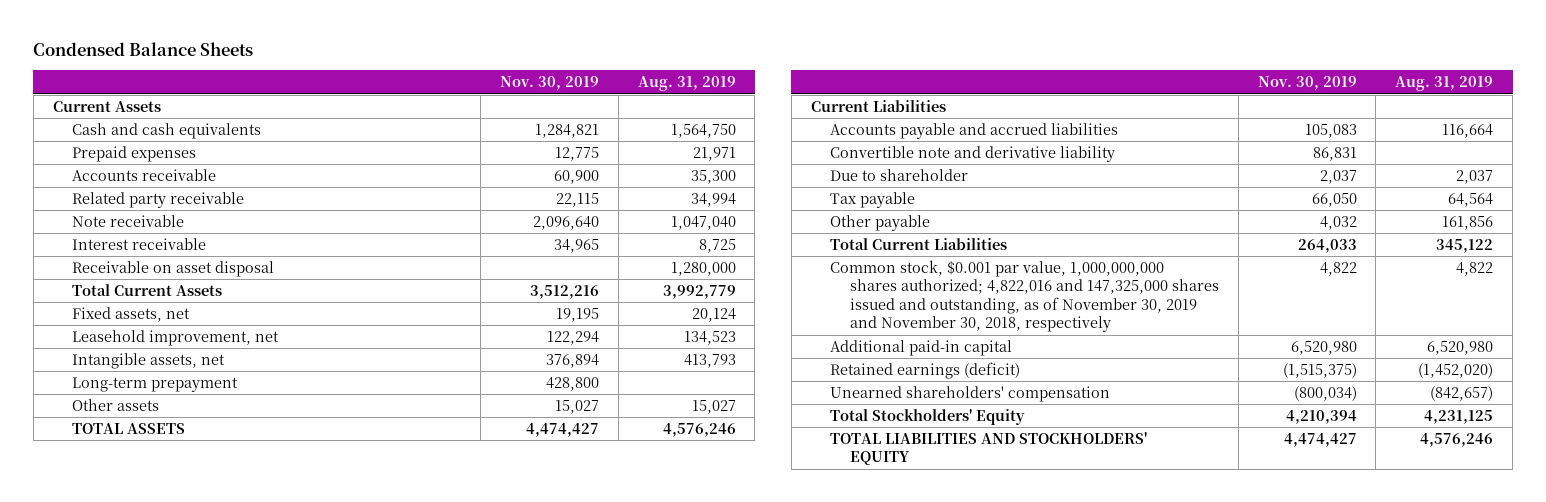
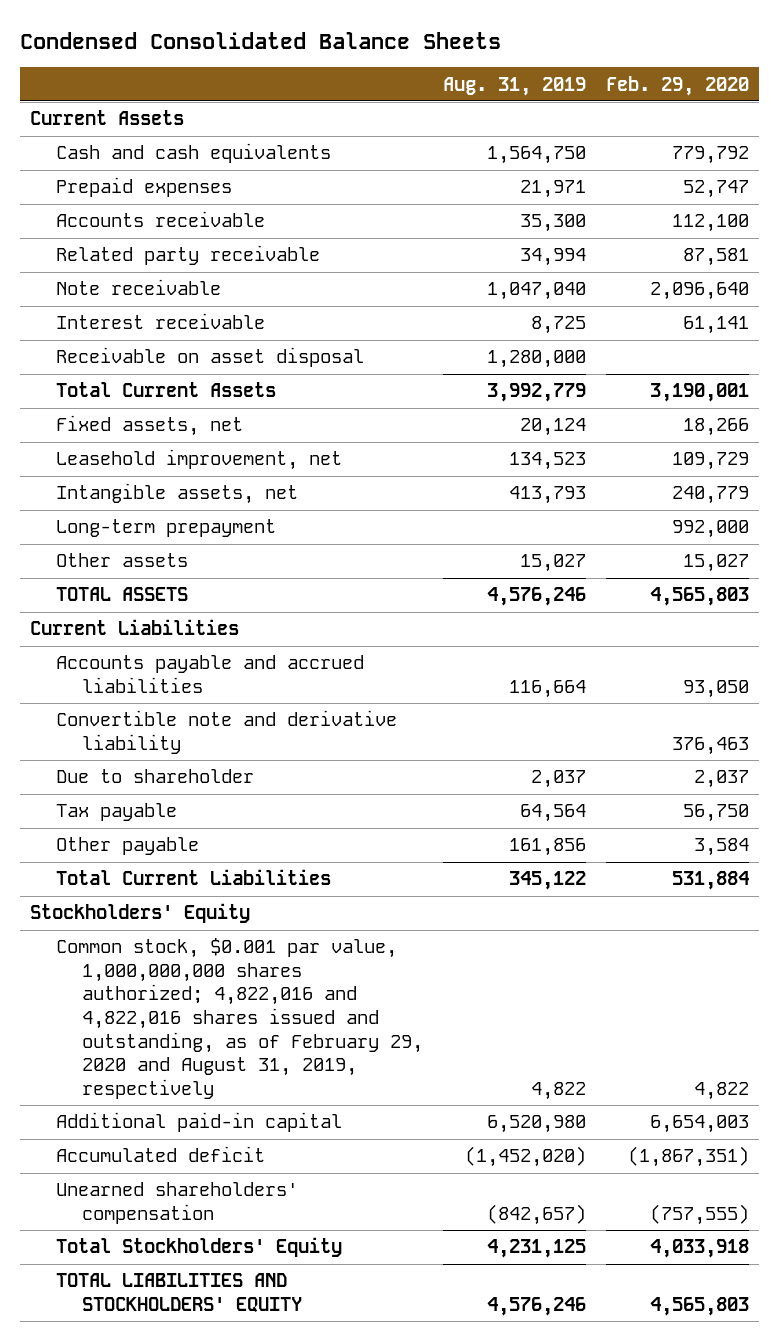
[33,41,254,56] Condensed Balance Sheets -> [19,31,501,49] Condensed Consolidated Balance Sheets
[499,76,599,91] Nov. 30, 2019 -> none
none -> [605,75,749,96] Feb. 29, 2020
none -> [29,903,250,924] Stockholders' Equity
[830,259,1219,333] Common stock, $0.001 par value, 1,000,000,000 shares authorized; 4,822,016 and 147,325,000 shares issued and outstanding, as of November 30, 2019 and November 30, 2018, respectively -> [56,938,424,1099] Common stock, $0.001 par value, 1,000,000,000 shares authorized; 4,822,016 and 4,822,016 shares issued and outstanding, as of February 29, 2020 and August 31, 2019, respectively
[830,361,1021,379] Retained earnings (deficit) -> [56,1146,266,1163] Accumulated deficit

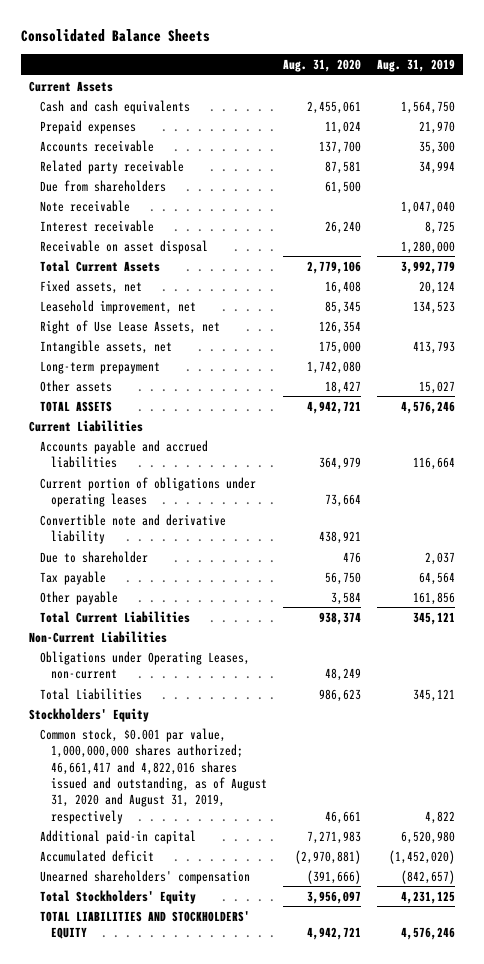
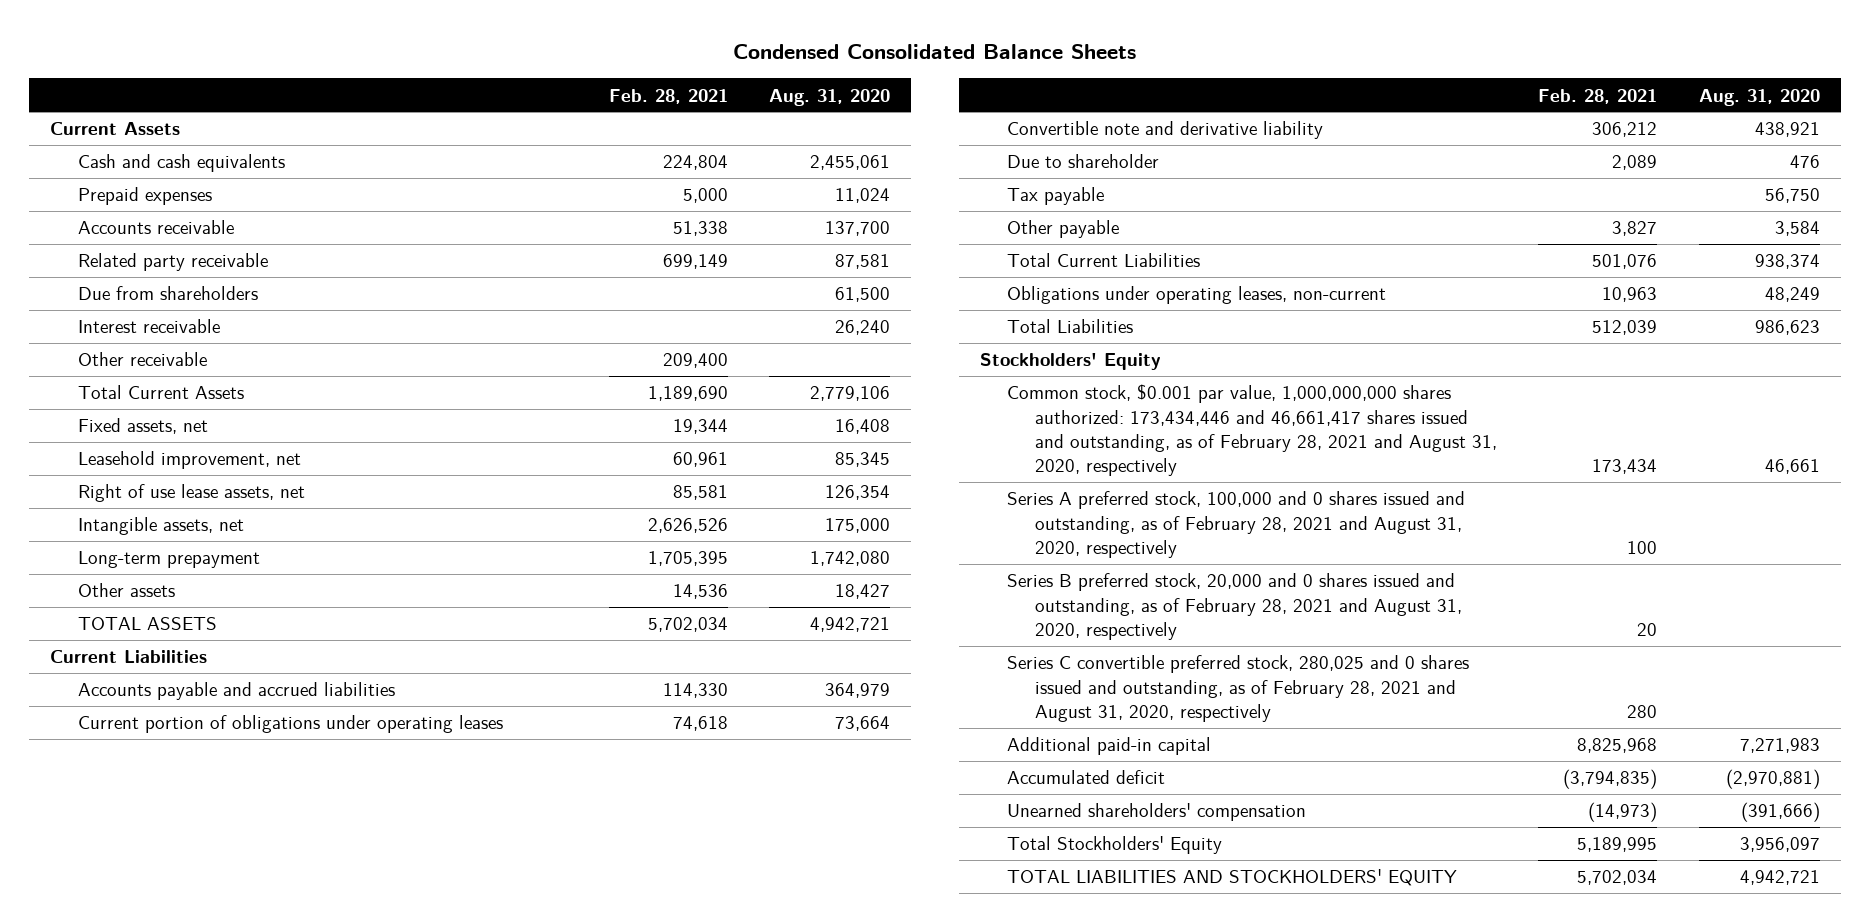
[20,29,210,43] Consolidated Balance Sheets -> [733,44,1137,60] Condensed Consolidated Balance Sheets
[377,59,456,73] Aug. 31, 2019 -> none
none -> [608,88,728,104] Feb. 28, 2021
[39,199,130,212] Note receivable -> none
[39,239,208,254] Receivable on asset disposal -> none
none -> [77,352,207,367] Other receivable
[39,319,220,334] Right of Use Lease Assets, net -> [77,484,305,503] Right of use lease assets, net
[28,630,167,643] Non-Current Liabilities -> none
[39,650,250,680] Obligations under Operating Leases, non-current -> [1007,286,1387,305] Obligations under operating leases, non-current
[39,727,267,824] Common stock, $0.001 par value, 1,000,000,000 shares authorized; 46,661,417 and 4,822,016 shares issued and outstanding, as of August 31, 2020 and August 31, 2019, respectively -> [1007,384,1497,477] Common stock, $0.001 par value, 1,000,000,000 shares authorized: 173,434,446 and 46,661,417 shares issued and outstanding, as of February 28, 2021 and August 31, 2020, respectively
none -> [1007,491,1466,558] Series A preferred stock, 100,000 and 0 shares issued and outstanding, as of February 28, 2021 and August 31, 2020, respectively
none -> [1007,573,1462,640] Series B preferred stock, 20,000 and 0 shares issued and outstanding, as of February 28, 2021 and August 31, 2020, respectively
none -> [1007,655,1470,722] Series C convertible preferred stock, 280,025 and 0 shares issued and outstanding, as of February 28, 2021 and August 31, 2020, respectively

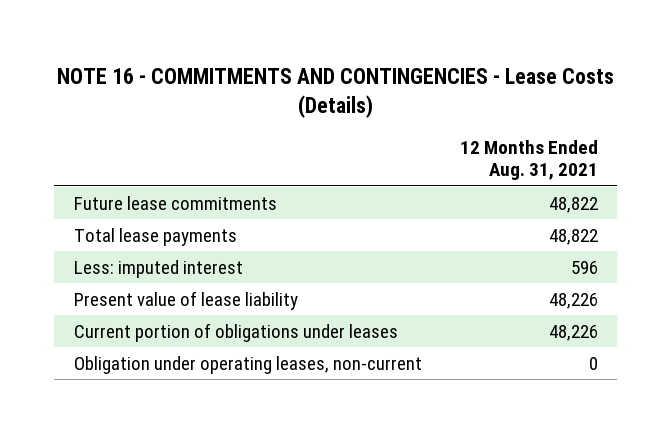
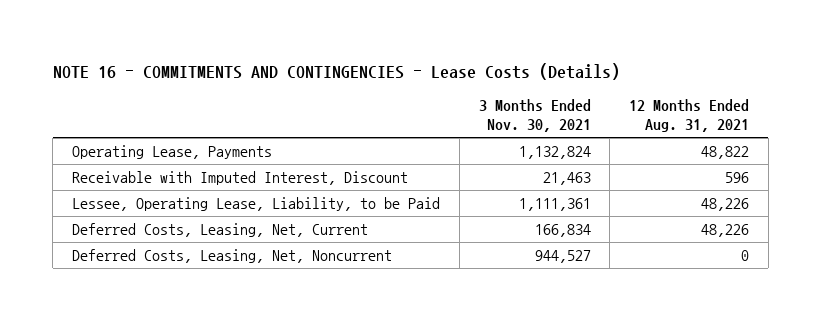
none -> [478,98,591,133] 3 Months Ended Nov. 30, 2021
[73,195,277,210] Future lease commitments -> none
[73,227,237,246] Total lease payments -> [72,144,273,159] Operating Lease, Payments
[73,259,243,278] Less: imputed interest -> [72,170,409,185] Receivable with Imputed Interest, Discount
[73,290,298,310] Present value of lease liability -> [72,196,441,211] Lessee, Operating Lease, Liability, to be Paid
[73,322,398,342] Current portion of obligations under leases -> [72,222,369,237] Deferred Costs, Leasing, Net, Current
[73,355,422,374] Obligation under operating leases, non-current -> [72,248,393,263] Deferred Costs, Leasing, Net, Noncurrent

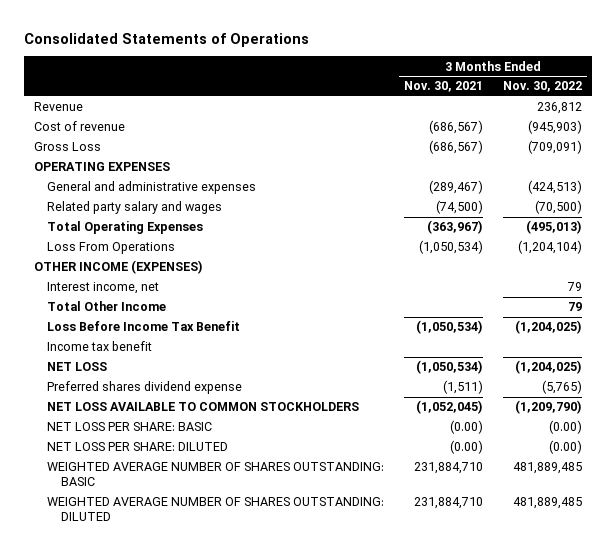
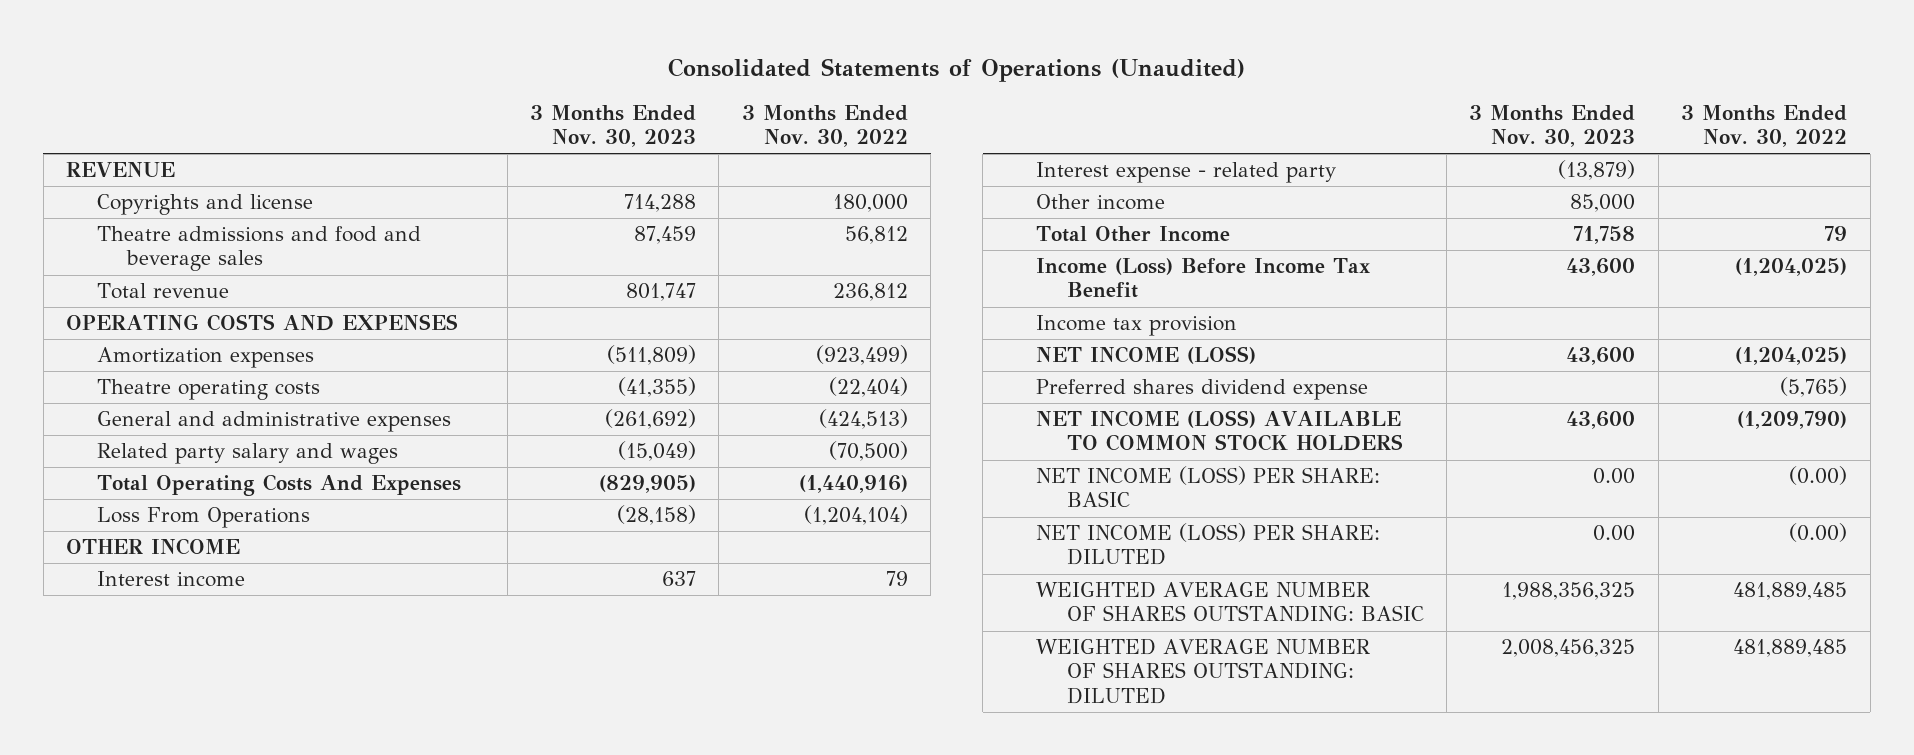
[23,32,309,47] Consolidated Statements of Operations -> [667,57,1245,82] Consolidated Statements of Operations (Unaudited)
[404,81,484,93] Nov. 30, 2021 -> none
none -> [529,105,696,148] 3 Months Ended Nov. 30, 2023
[33,121,125,132] Cost of revenue -> none
[33,142,101,152] Gross Loss -> none
none -> [66,162,176,178] REVENUE
none -> [96,194,313,216] Copyrights and license
none -> [96,226,421,272] Theatre admissions and food and beverage sales
[33,102,83,112] Revenue -> [96,283,229,300] Total revenue
[33,162,170,172] OPERATING EXPENSES -> [66,314,459,332] OPERATING COSTS AND EXPENSES
none -> [96,347,314,369] Amortization expenses
none -> [96,379,320,401] Theatre operating costs
[47,221,204,235] Total Operating Expenses -> [96,474,461,497] Total Operating Costs And Expenses
[526,220,583,235] (495,013) -> [798,475,908,494] (1,440,916)
[33,260,203,275] OTHER INCOME (EXPENSES) -> [66,538,241,556] OTHER INCOME
[47,282,160,295] Interest income, net -> [96,571,245,588] Interest income
none -> [1036,162,1337,184] Interest expense - related party
none -> [1036,194,1166,211] Other income
[47,321,241,332] Loss Before Income Tax Benefit -> [1036,258,1371,299] Income (Loss) Before Income Tax Benefit
[47,341,153,352] Income tax benefit -> [1036,315,1238,337] Income tax provision
[47,362,108,372] NET LOSS -> [1036,346,1257,365] NET INCOME (LOSS)
[47,402,360,412] NET LOSS AVAILABLE TO COMMON STOCKHOLDERS -> [1036,410,1403,452] NET INCOME (LOSS) AVAILABLE TO COMMON STOCK HOLDERS
[47,422,213,432] NET LOSS PER SHARE: BASIC -> [1036,466,1381,508] NET INCOME (LOSS) PER SHARE: BASIC
[47,442,229,452] NET LOSS PER SHARE: DILUTED -> [1036,523,1381,566] NET INCOME (LOSS) PER SHARE: DILUTED

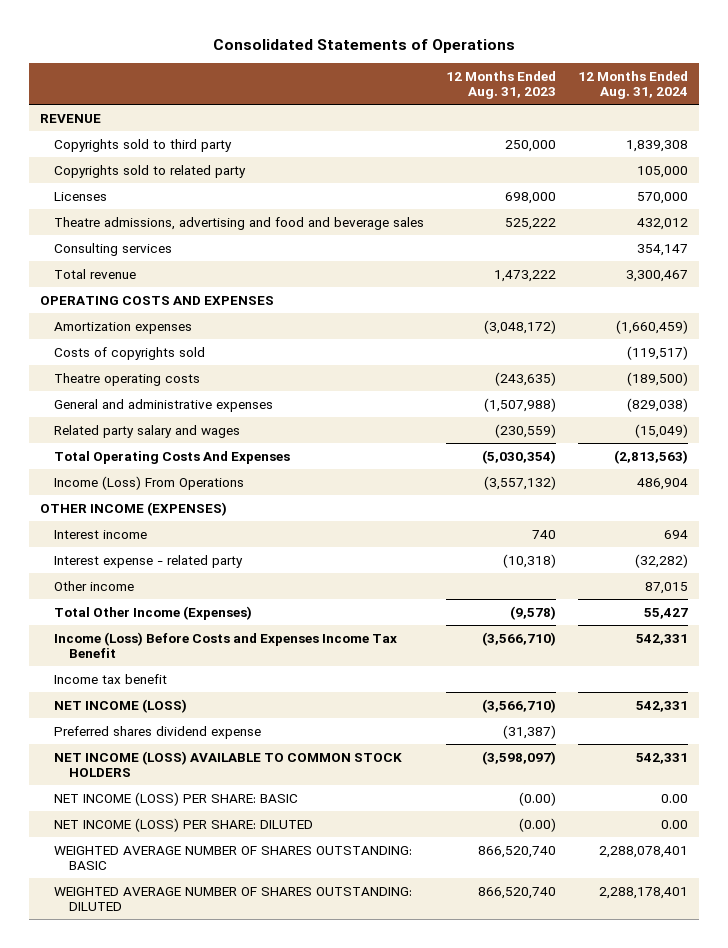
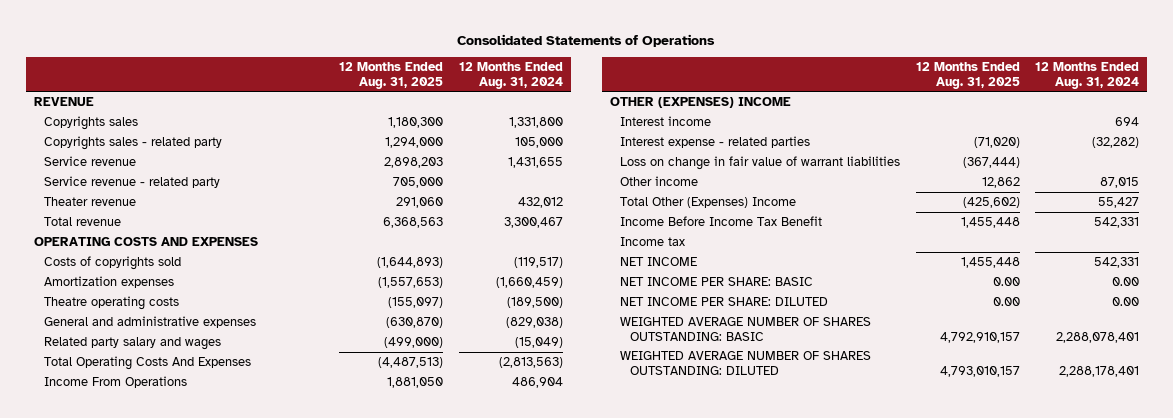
[446,70,557,100] 12 Months Ended Aug. 31, 2023 -> none
none -> [339,62,444,89] 12 Months Ended Aug. 31, 2025
[54,138,233,152] Copyrights sold to third party -> none
[54,191,108,201] Licenses -> none
[54,242,173,256] Consulting services -> none
none -> [43,115,138,130] Copyrights sales
[54,164,247,178] Copyrights sold to related party -> [43,135,222,150] Copyrights sales - related party
none -> [43,155,136,166] Service revenue
none -> [43,175,220,188] Service revenue - related party
[54,216,425,230] Theatre admissions, advertising and food and beverage sales -> [43,196,136,206] Theater revenue
[54,321,193,334] Amortization expenses -> [43,275,174,288] Amortization expenses
[54,475,245,490] Income (Loss) From Operations -> [43,375,187,388] Income From Operations
[40,501,228,516] OTHER INCOME (EXPENSES) -> [609,96,791,108] OTHER (EXPENSES) INCOME
[54,554,244,568] Interest expense - related party -> [619,135,810,148] Interest expense - related parties
none -> [619,155,900,170] Loss on change in fair value of warrant liabilities
[54,725,262,739] Preferred shares dividend expense -> none
[54,750,403,777] NET INCOME (LOSS) AVAILABLE TO COMMON STOCK HOLDERS -> none
[54,605,253,620] Total Other Income (Expenses) -> [619,196,796,208] Total Other (Expenses) Income
[54,631,398,658] Income (Loss) Before Costs and Expenses Income Tax Benefit -> [619,215,822,226] Income Before Income Tax Benefit
[54,673,168,684] Income tax benefit -> [619,236,685,246] Income tax
[54,698,188,713] NET INCOME (LOSS) -> [619,256,697,266] NET INCOME
[54,791,299,806] NET INCOME (LOSS) PER SHARE: BASIC -> [619,276,813,286] NET INCOME PER SHARE: BASIC
[54,817,314,832] NET INCOME (LOSS) PER SHARE: DILUTED -> [619,296,828,306] NET INCOME PER SHARE: DILUTED

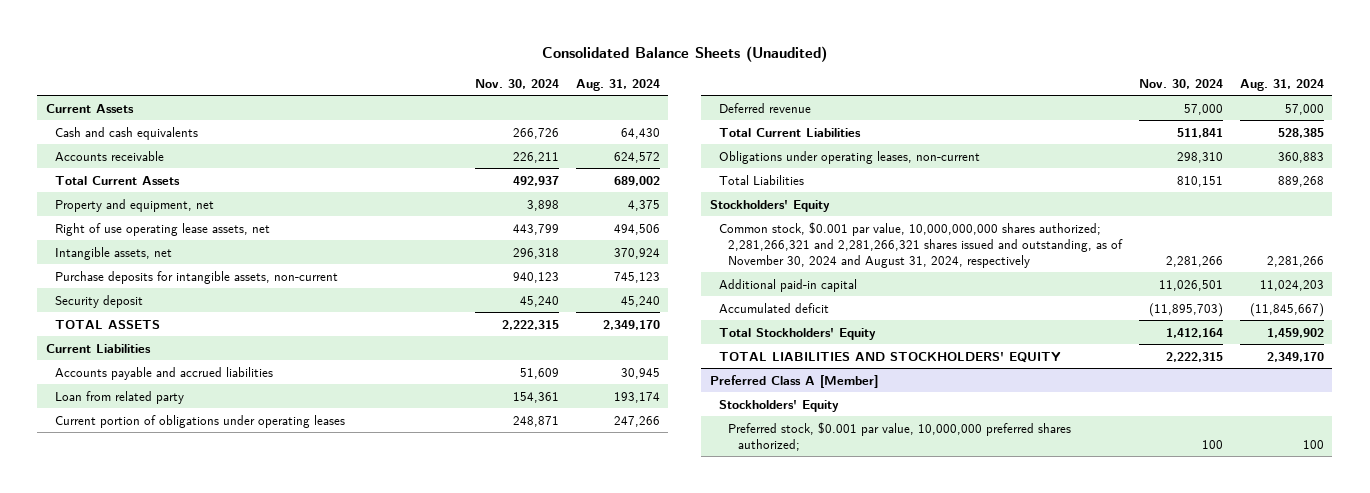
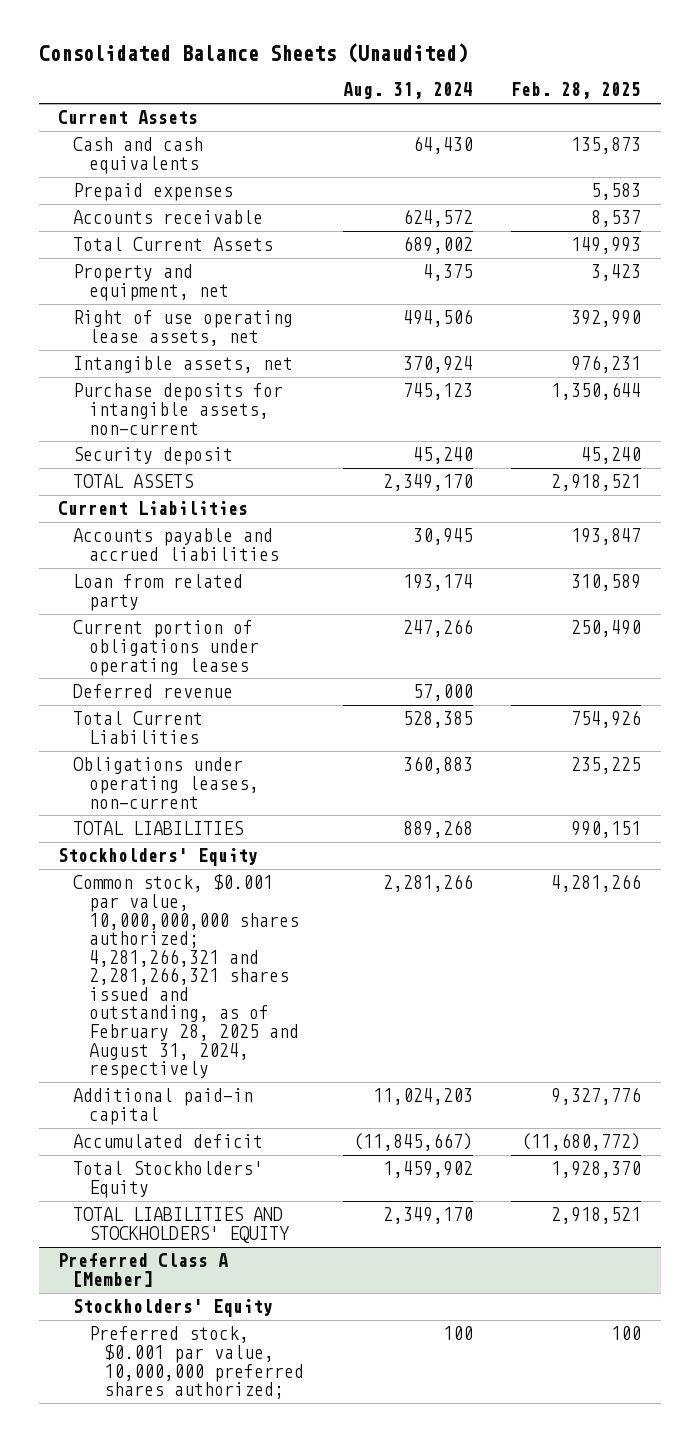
[475,78,560,89] Nov. 30, 2024 -> none
none -> [511,82,642,100] Feb. 28, 2025
none -> [73,183,234,202] Prepaid expenses
[719,174,805,185] Total Liabilities -> [73,821,245,836] TOTAL LIABILITIES
[719,221,1124,268] Common stock, $0.001 par value, 10,000,000,000 shares authorized; 2,281,266,321 and 2,281,266,321 shares issued and outstanding, as of November 30, 2024 and August 31, 2024, respectively -> [73,874,299,1080] Common stock, $0.001 par value, 10,000,000,000 shares authorized; 4,281,266,321 and 2,281,266,321 shares issued and outstanding, as of February 28, 2025 and August 31, 2024, respectively

